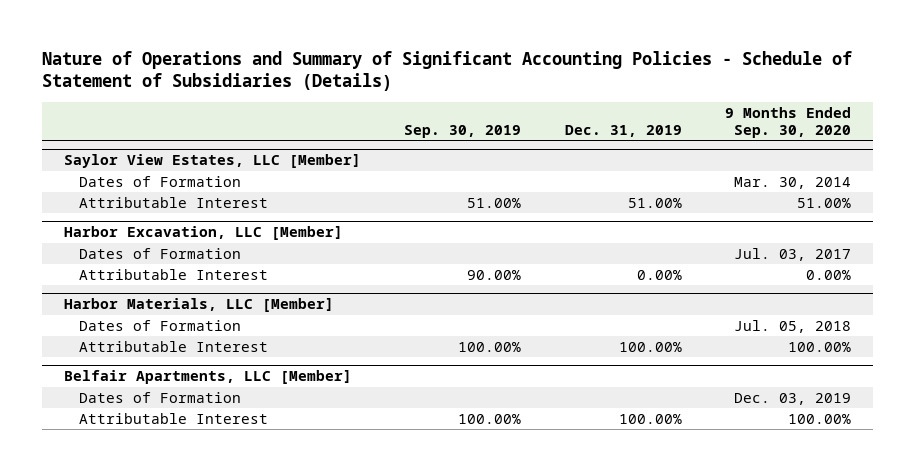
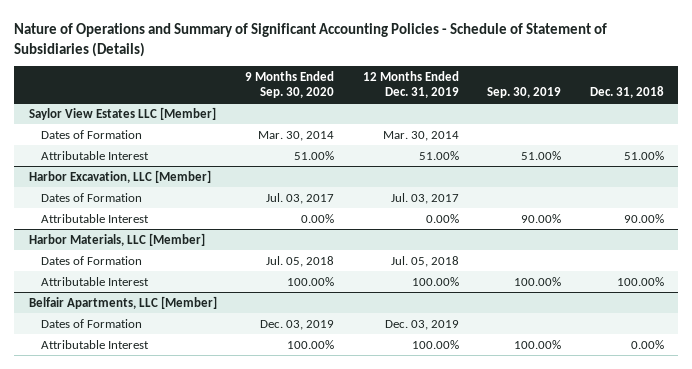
[564,125,682,138] Dec. 31, 2019 -> none
none -> [362,71,459,98] 12 Months Ended Dec. 31, 2019
none -> [589,85,664,98] Dec. 31, 2018
[63,154,361,169] Saylor View Estates, LLC [Member] -> [28,106,216,120] Saylor View Estates LLC [Member]

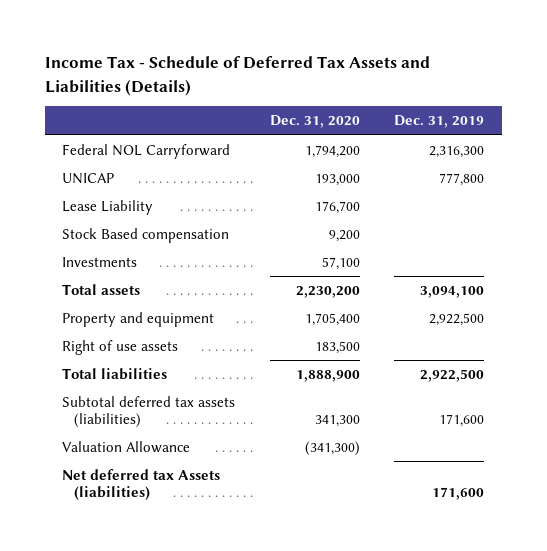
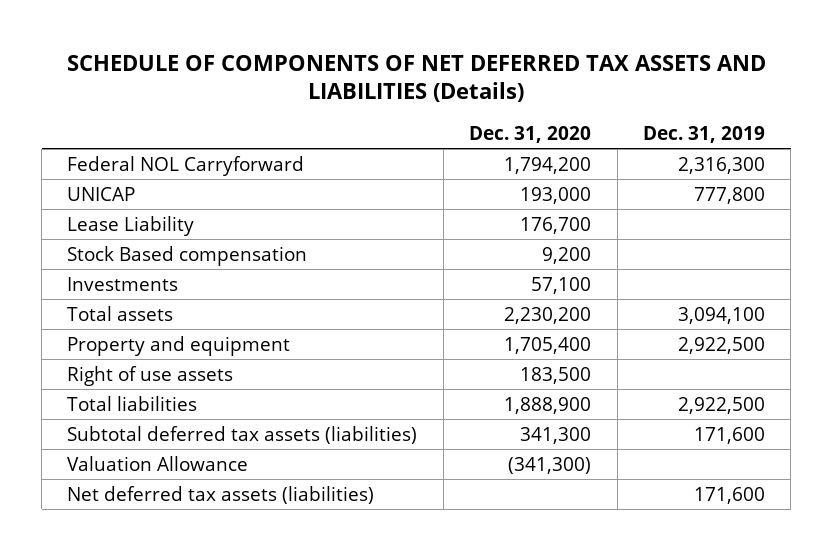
[45,56,431,96] Income Tax - Schedule of Deferred Tax Assets and Liabilities (Details) -> [67,54,767,103] SCHEDULE OF COMPONENTS OF NET DEFERRED TAX ASSETS AND LIABILITIES (Details)
[62,468,221,502] Net deferred tax Assets (liabilities) -> [67,485,375,504] Net deferred tax assets (liabilities)

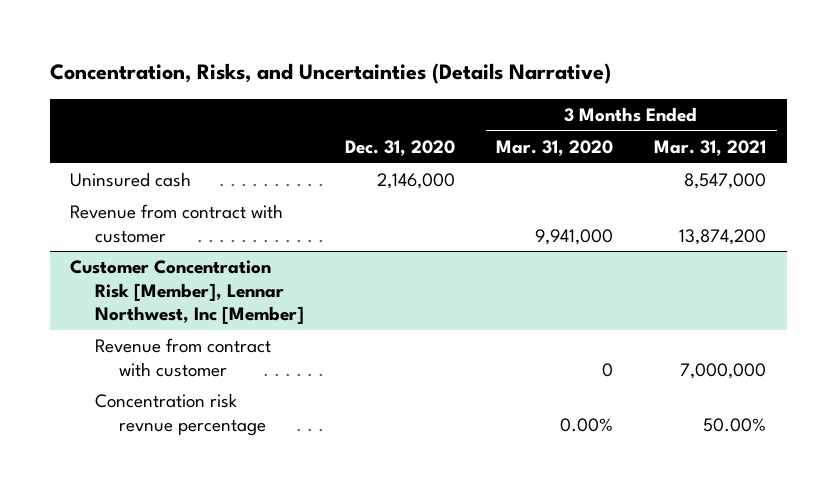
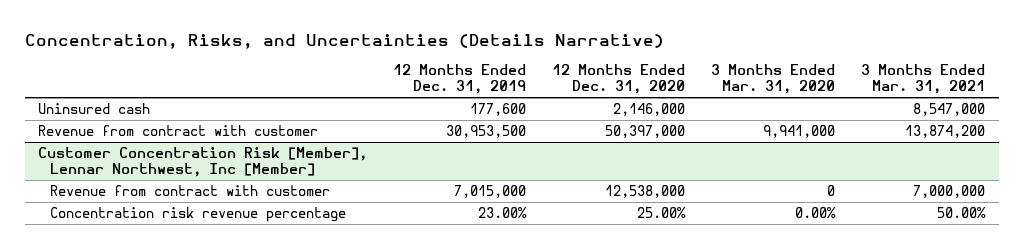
[344,140,455,157] Dec. 31, 2020 -> none
none -> [393,64,527,95] 12 Months Ended Dec. 31, 2019
none -> [552,64,686,95] 12 Months Ended Dec. 31, 2020
[94,393,266,436] Concentration risk revnue percentage -> [49,207,346,223] Concentration risk revenue percentage

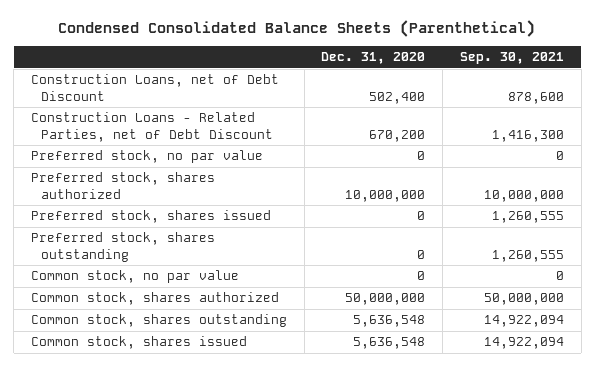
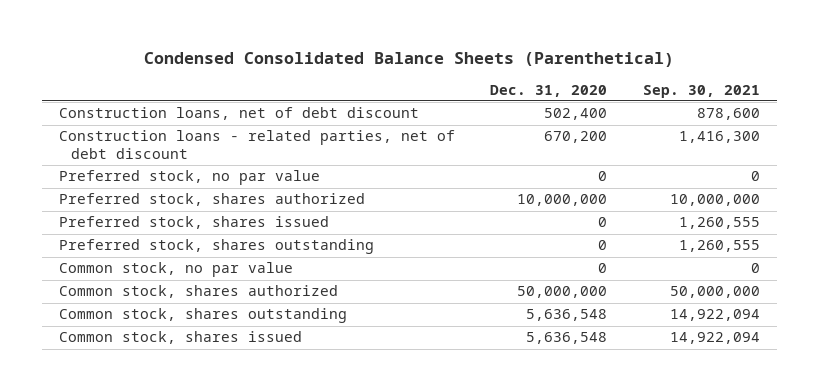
[30,74,279,101] Construction Loans, net of Debt Discount -> [59,107,420,121] Construction loans, net of debt discount
[30,112,274,142] Construction Loans - Related Parties, net of Debt Discount -> [59,130,456,160] Construction loans - related parties, net of debt discount

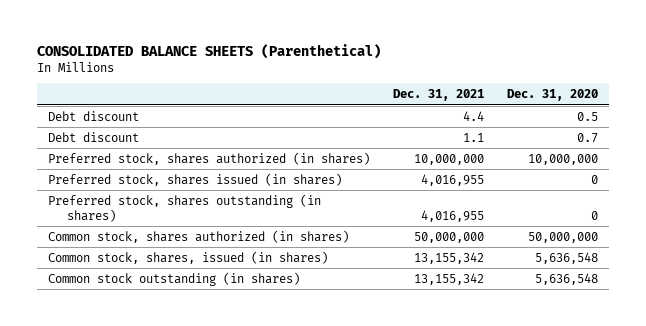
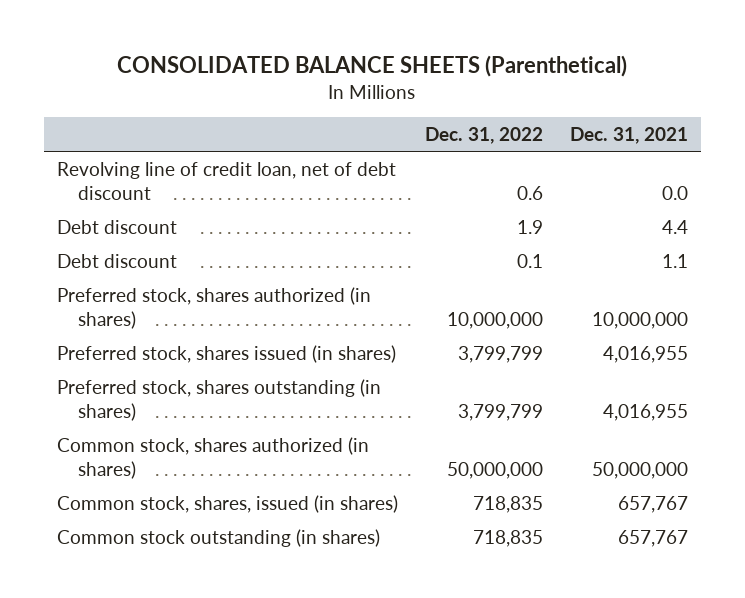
[506,89,598,102] Dec. 31, 2020 -> none
none -> [424,127,543,145] Dec. 31, 2022
none -> [57,161,397,201] Revolving line of credit loan, net of debt discount
[413,251,484,264] 13,155,342 -> [617,495,688,513] 657,767
[413,272,484,285] 13,155,342 -> [617,529,688,547] 657,767

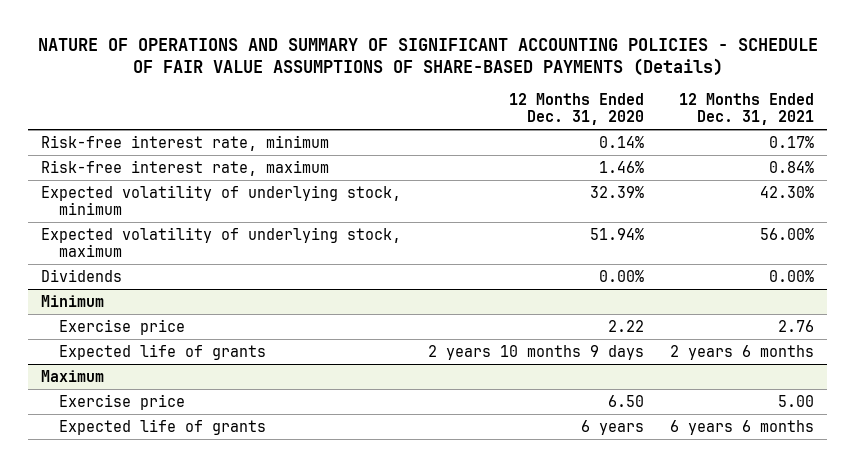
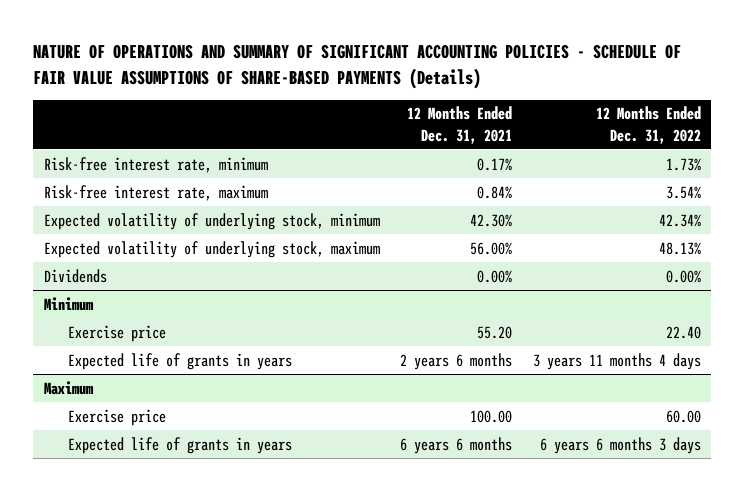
[508,93,644,126] 12 Months Ended Dec. 31, 2020 -> none
none -> [595,106,701,144] 12 Months Ended Dec. 31, 2022
[778,319,815,332] 2.76 -> [477,325,513,339] 55.20
[59,343,267,360] Expected life of grants -> [67,352,292,370] Expected life of grants in years
[778,394,815,407] 5.00 -> [470,409,513,423] 100.00
[59,418,267,435] Expected life of grants -> [67,436,292,454] Expected life of grants in years

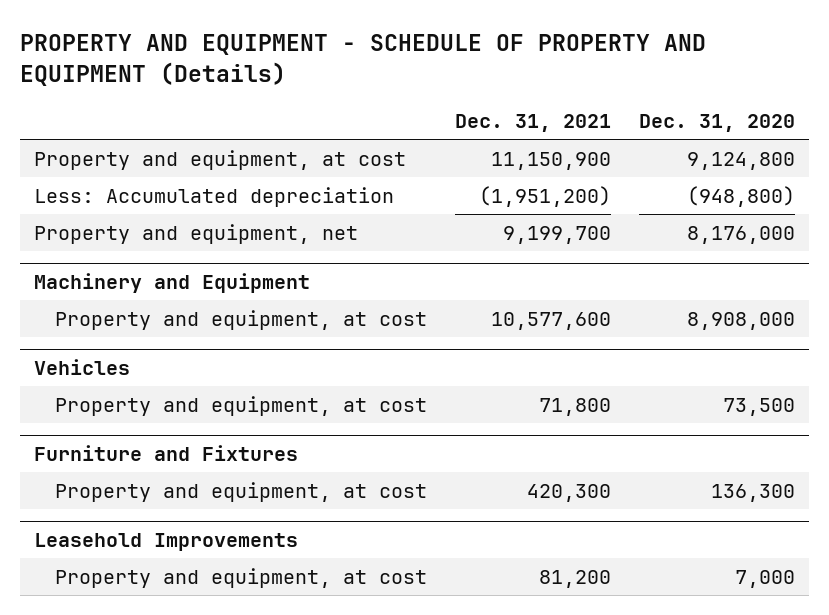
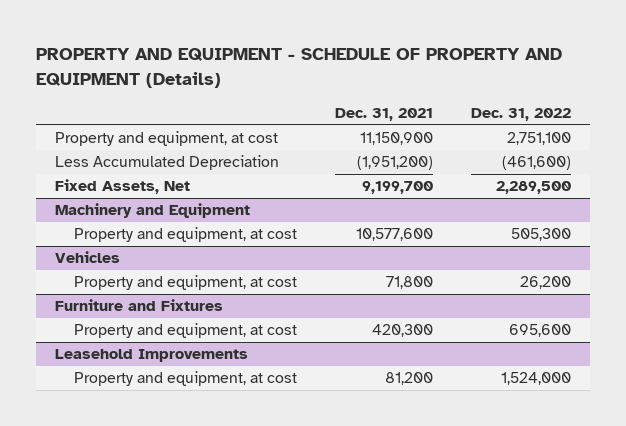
[639,113,796,132] Dec. 31, 2020 -> none
none -> [470,108,571,122] Dec. 31, 2022
[34,186,395,207] Less: Accumulated depreciation -> [54,155,279,171] Less Accumulated Depreciation
[34,223,359,244] Property and equipment, net -> [54,179,190,195] Fixed Assets, Net

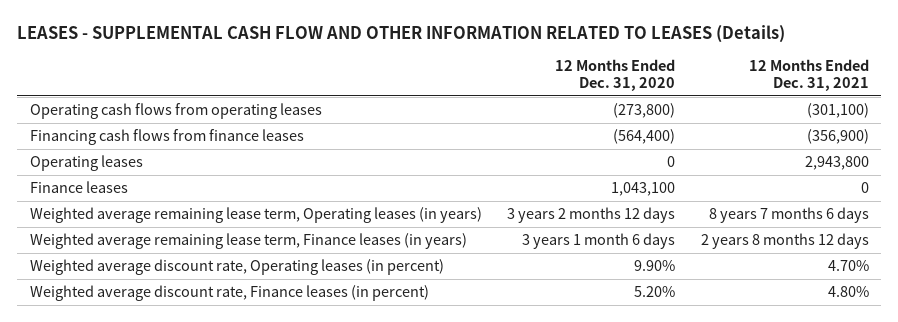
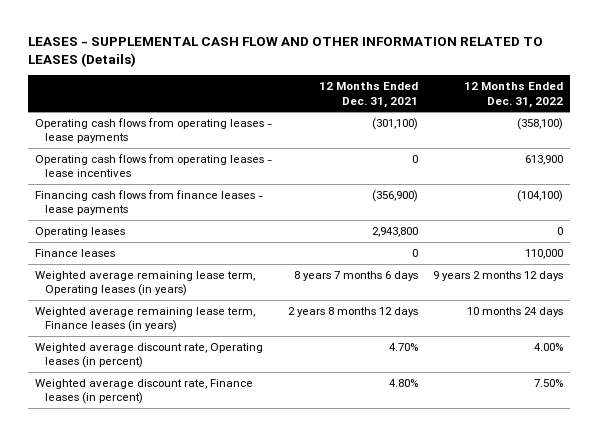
[555,59,676,92] 12 Months Ended Dec. 31, 2020 -> none
none -> [463,82,563,108] 12 Months Ended Dec. 31, 2022
[29,102,322,119] Operating cash flows from operating leases -> [35,117,273,144] Operating cash flows from operating leases - lease payments
none -> [35,153,273,178] Operating cash flows from operating leases - lease incentives
[29,128,304,145] Financing cash flows from finance leases -> [35,189,264,216] Financing cash flows from finance leases - lease payments

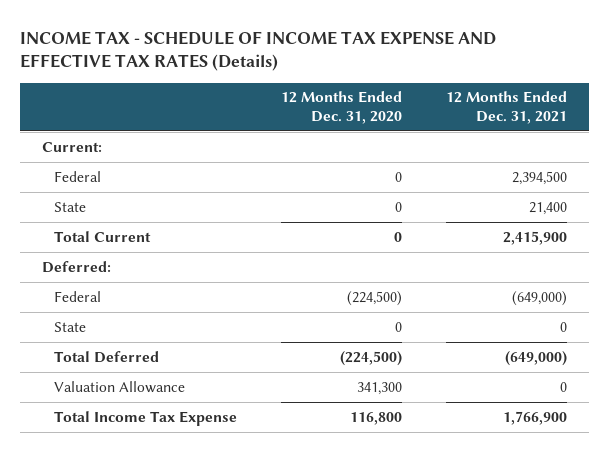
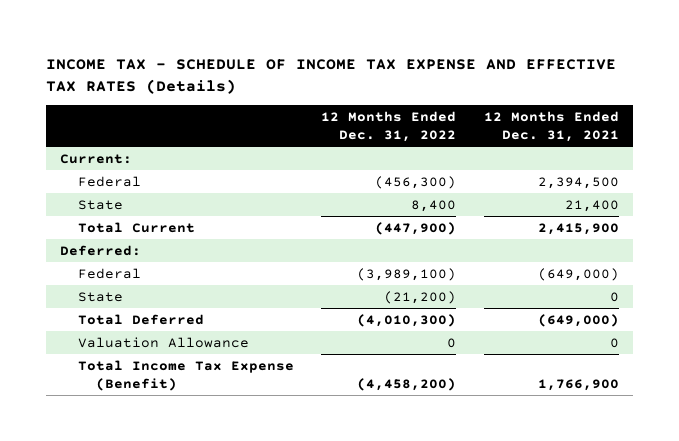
[280,91,402,124] 12 Months Ended Dec. 31, 2020 -> none
none -> [321,111,457,142] 12 Months Ended Dec. 31, 2022
[53,410,237,426] Total Income Tax Expense -> [78,359,295,391] Total Income Tax Expense (Benefit)

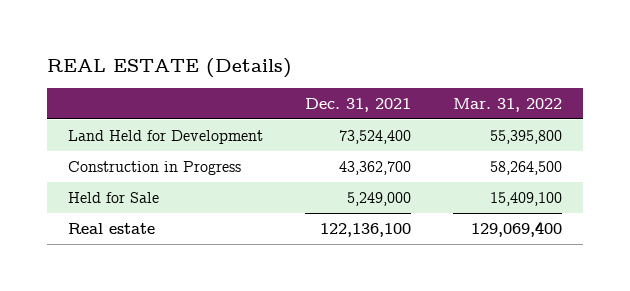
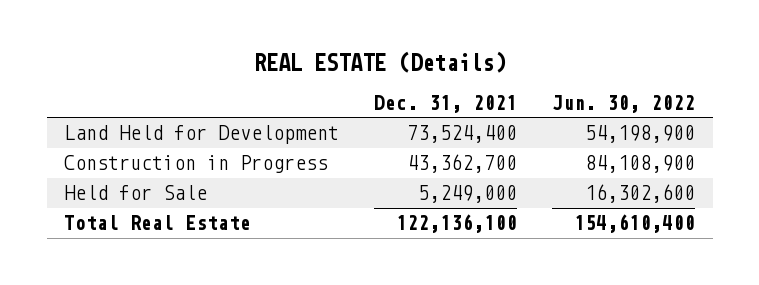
[453,97,563,112] Mar. 31, 2022 -> none
none -> [552,94,696,113] Jun. 30, 2022
[68,223,156,235] Real estate -> [64,215,252,231] Total Real Estate

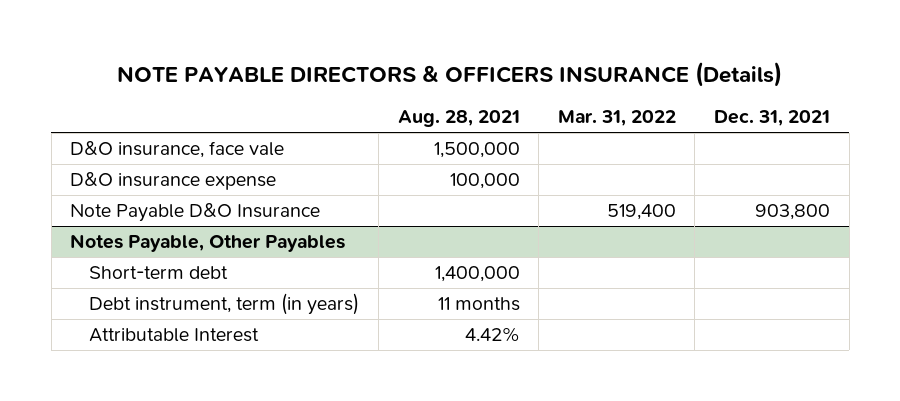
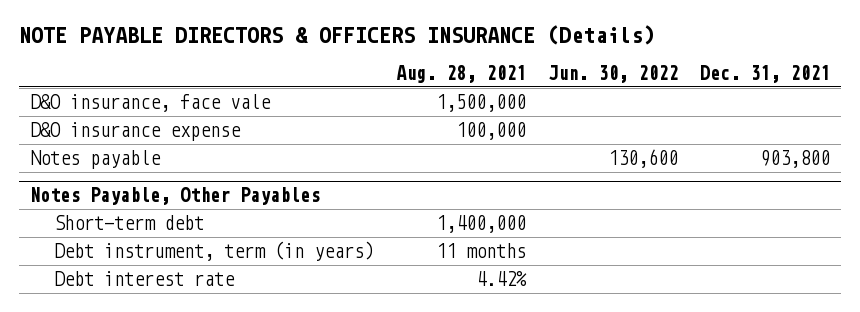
[557,110,676,127] Mar. 31, 2022 -> none
none -> [547,64,678,83] Jun. 30, 2022
[70,203,321,223] Note Payable D&O Insurance -> [30,149,162,169] Notes payable
[89,328,260,343] Attributable Interest -> [53,270,235,286] Debt interest rate

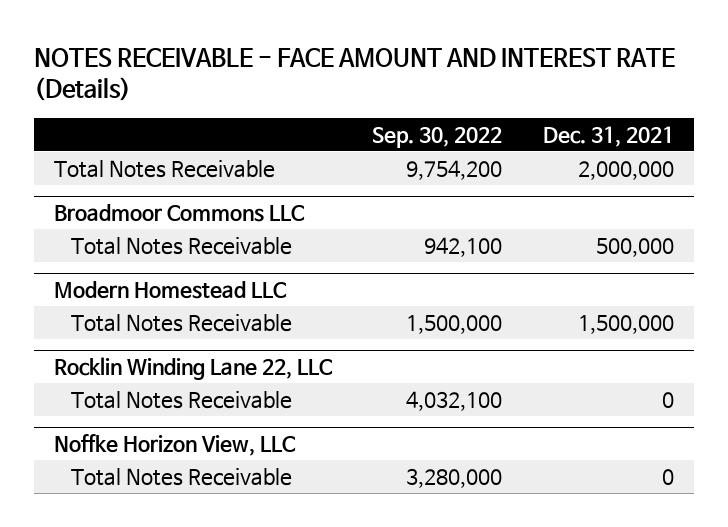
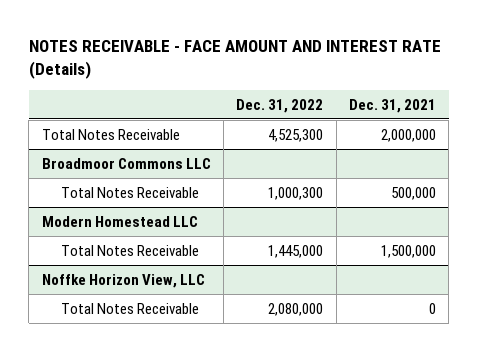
[372,126,503,148] Sep. 30, 2022 -> none
none -> [236,98,324,113] Dec. 31, 2022
[54,357,334,381] Rocklin Winding Lane 22, LLC -> none
[70,390,292,409] Total Notes Receivable -> none

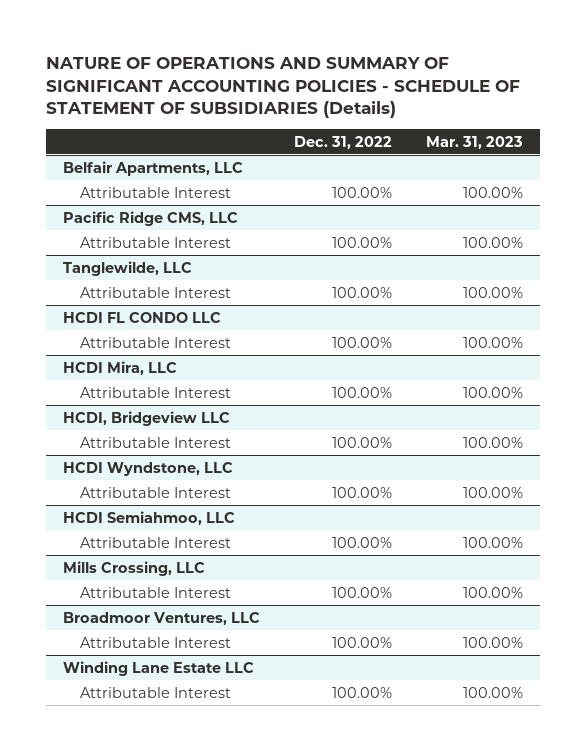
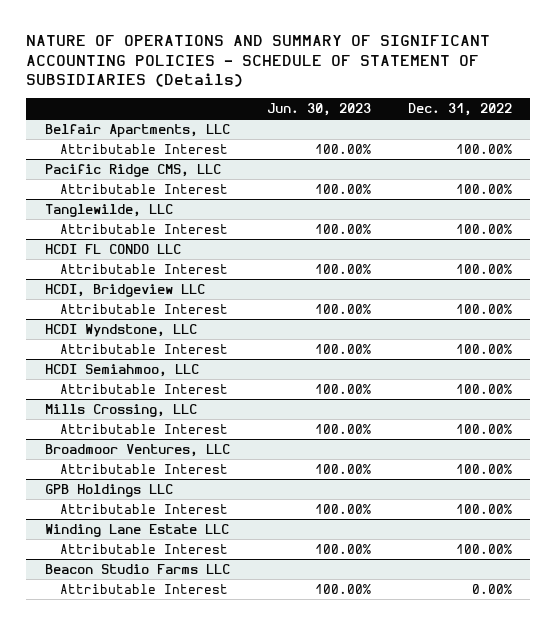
[425,135,523,149] Mar. 31, 2023 -> none
none -> [266,102,371,116] Jun. 30, 2023
[63,360,178,375] HCDI Mira, LLC -> none
[80,386,232,398] Attributable Interest -> none
none -> [44,484,173,498] GPB Holdings LLC
none -> [59,504,228,515] Attributable Interest
none -> [44,564,230,575] Beacon Studio Farms LLC
none -> [59,584,228,595] Attributable Interest

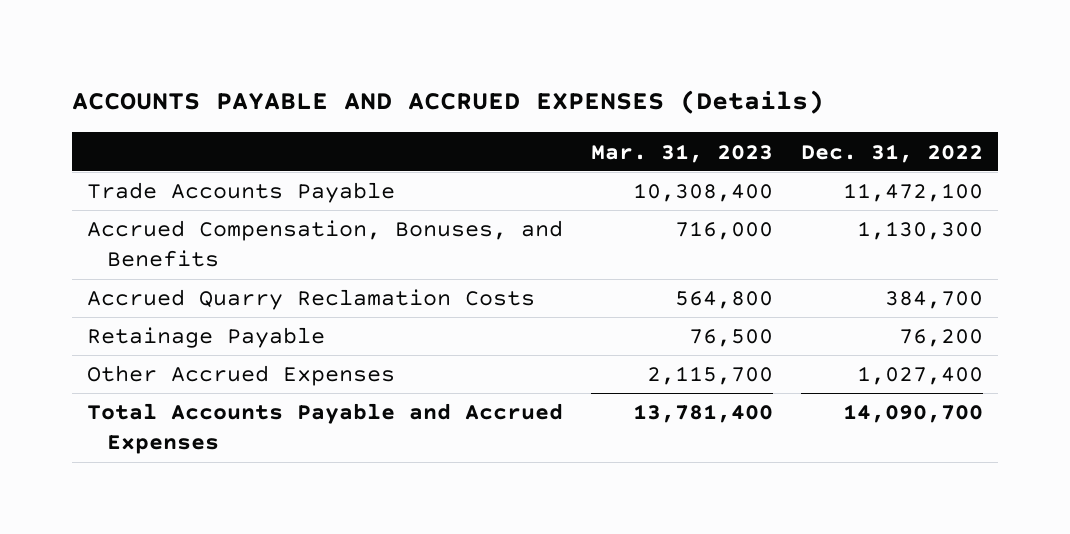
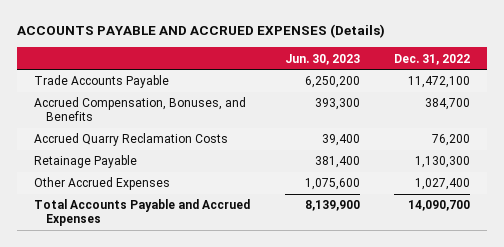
[591,143,774,163] Mar. 31, 2023 -> none
none -> [284,53,360,65] Jun. 30, 2023
[857,221,984,241] 1,130,300 -> [424,98,470,111] 384,700
[885,291,984,310] 384,700 -> [431,134,470,147] 76,200
[899,329,984,348] 76,200 -> [414,156,470,169] 1,130,300

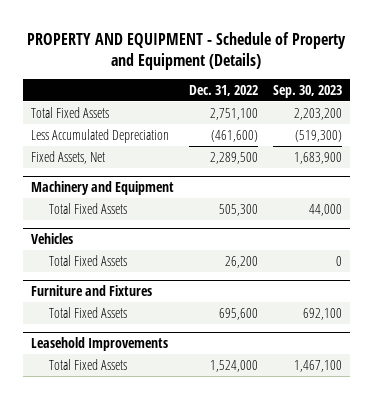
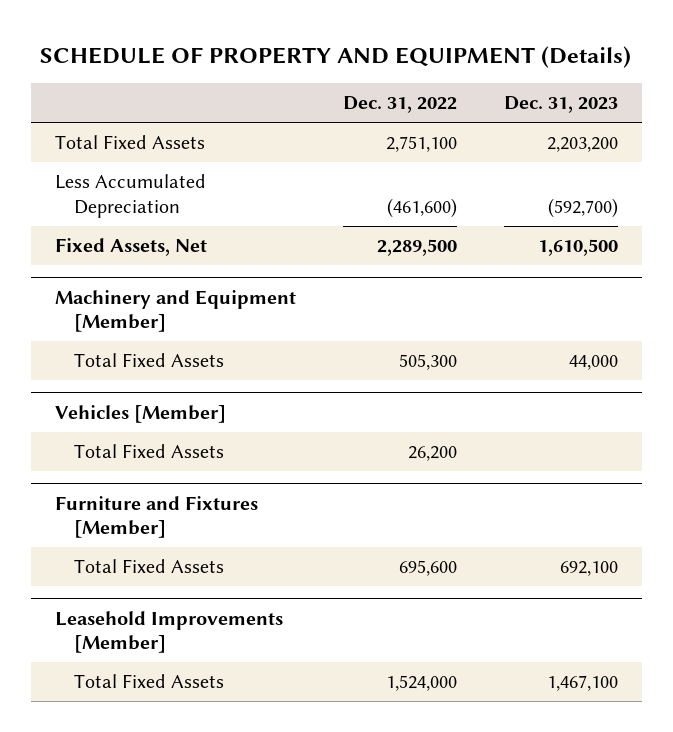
[27,31,347,70] PROPERTY AND EQUIPMENT - Schedule of Property and Equipment (Details) -> [40,45,632,68] SCHEDULE OF PROPERTY AND EQUIPMENT (Details)
[273,84,343,98] Sep. 30, 2023 -> none
none -> [504,96,619,114] Dec. 31, 2023
[30,180,174,195] Machinery and Equipment -> [54,289,296,333] Machinery and Equipment [Member]
[30,232,73,244] Vehicles -> [54,404,226,423] Vehicles [Member]
[30,284,152,296] Furniture and Fixtures -> [54,495,258,539] Furniture and Fixtures [Member]
[30,336,168,351] Leasehold Improvements -> [54,610,283,654] Leasehold Improvements [Member]

